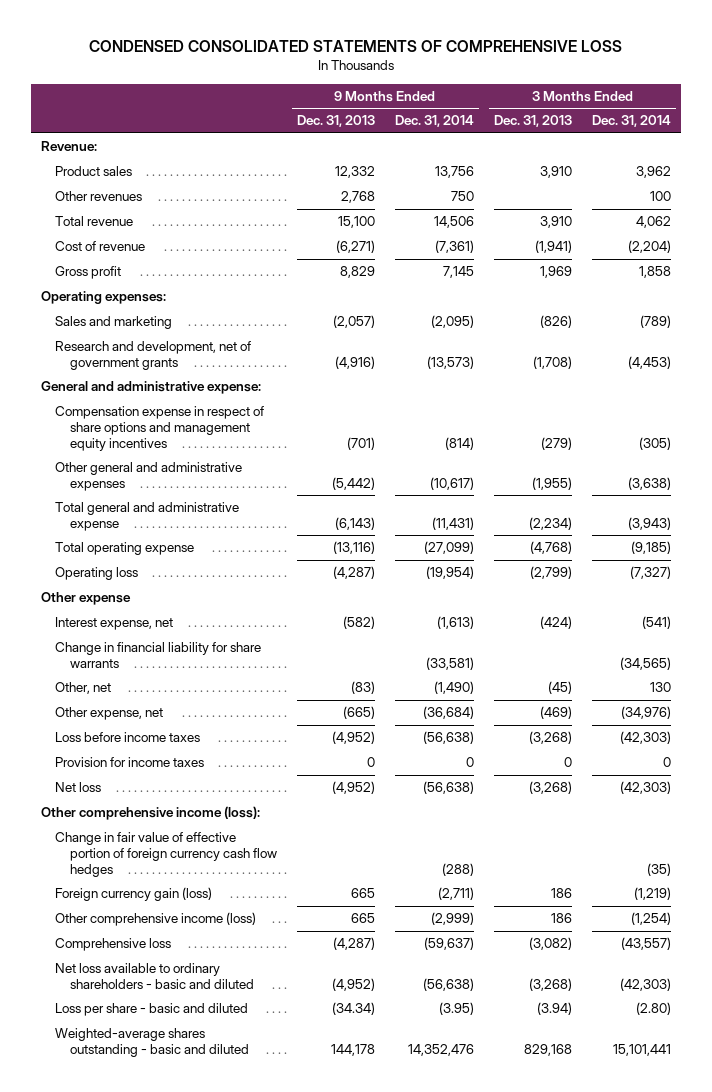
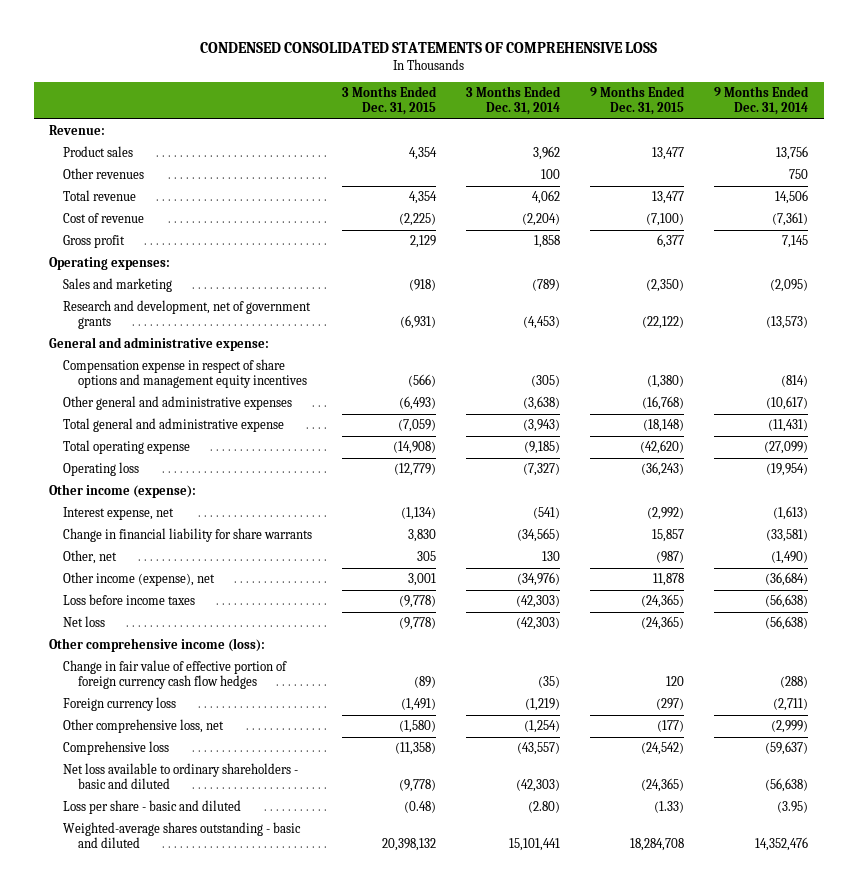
[296,115,375,128] Dec. 31, 2013 -> none
[494,115,573,128] Dec. 31, 2013 -> none
none -> [342,86,438,116] 3 Months Ended Dec. 31, 2015
none -> [590,86,686,116] 9 Months Ended Dec. 31, 2015
[40,592,131,606] Other expense -> [48,484,196,499] Other income (expense):
[55,707,164,721] Other expense, net -> [63,572,216,587] Other income (expense), net
[55,757,205,768] Provision for income taxes -> none
[55,887,213,902] Foreign currency gain (loss) -> [63,697,177,712] Foreign currency loss
[55,912,257,927] Other comprehensive income (loss) -> [63,719,225,734] Other comprehensive loss, net

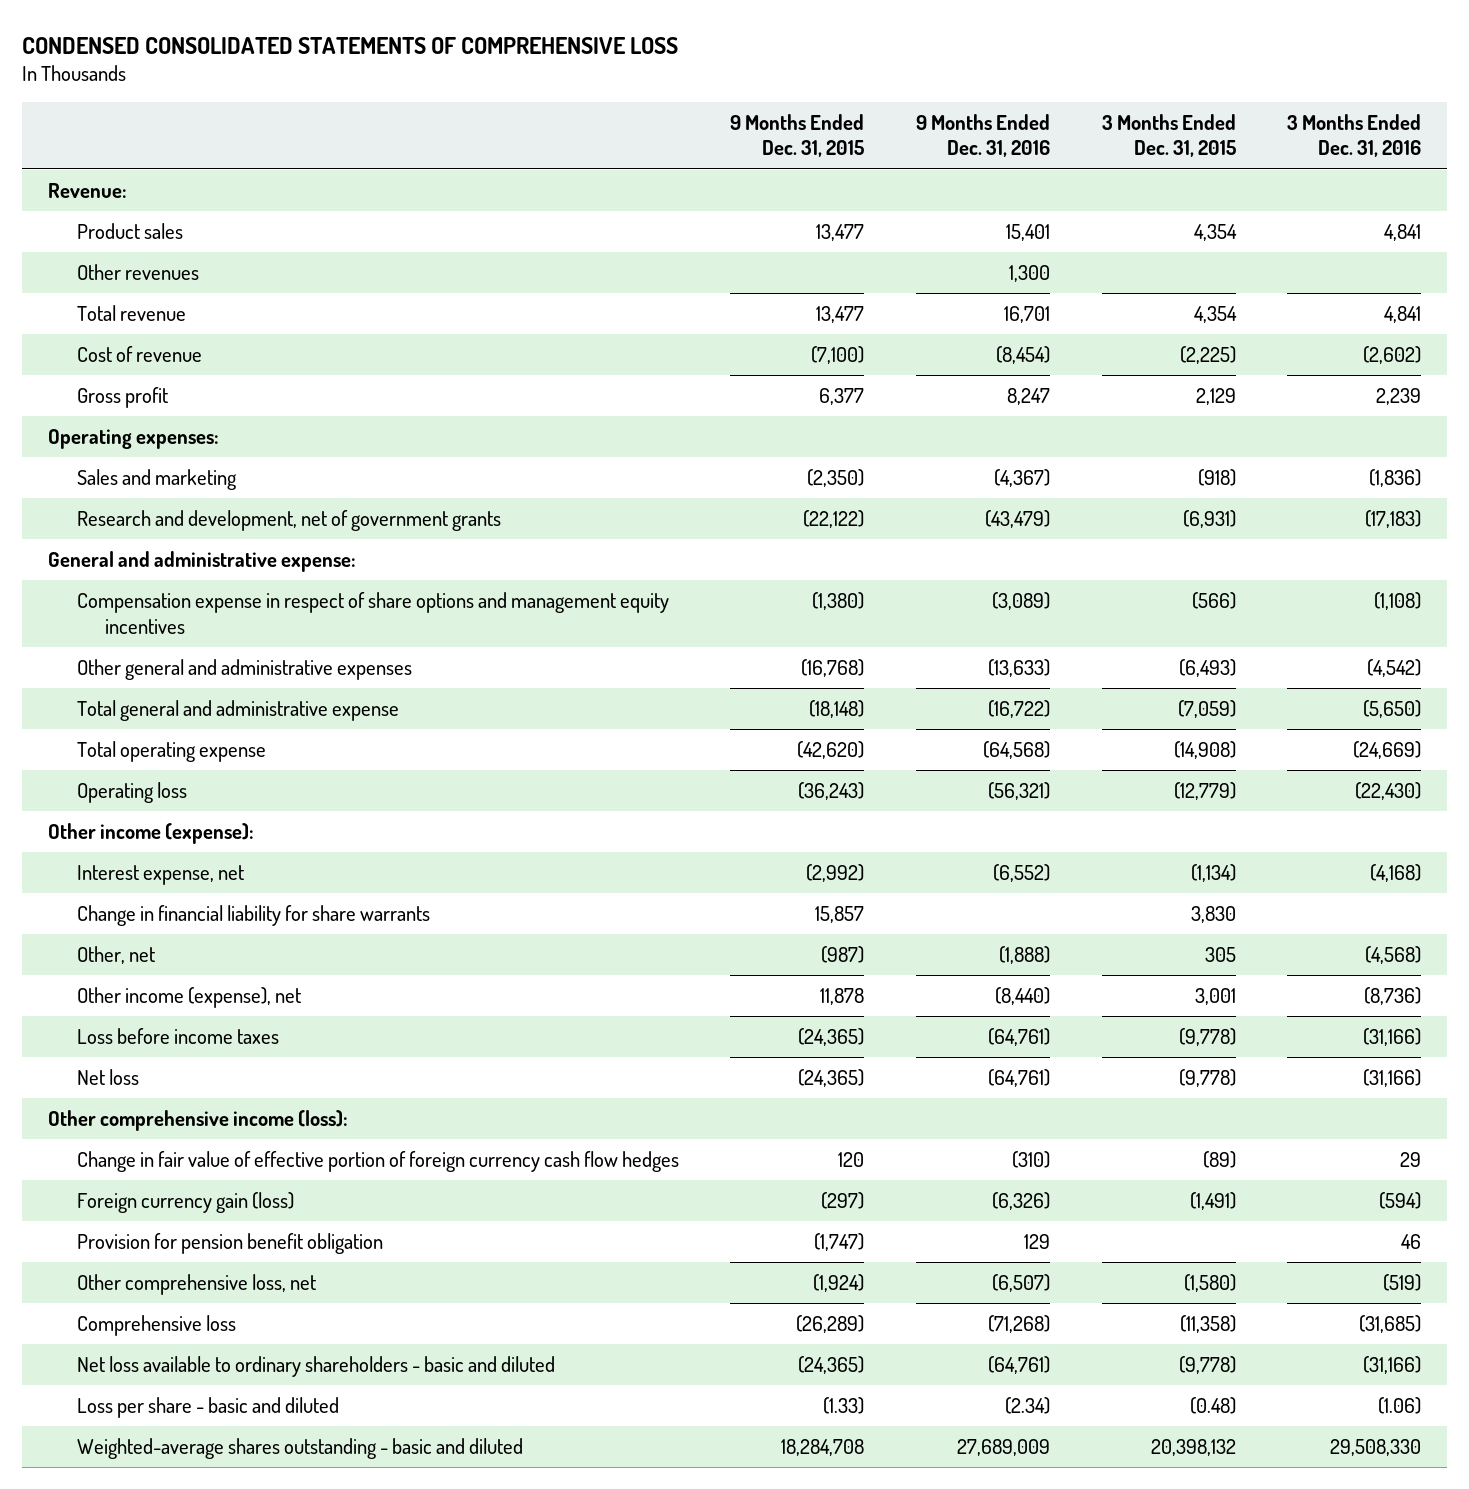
[466,86,562,116] 3 Months Ended Dec. 31, 2014 -> none
[714,86,810,116] 9 Months Ended Dec. 31, 2014 -> none
none -> [915,113,1050,158] 9 Months Ended Dec. 31, 2016
none -> [1287,113,1422,158] 3 Months Ended Dec. 31, 2016
[63,697,177,712] Foreign currency loss -> [76,1192,294,1214] Foreign currency gain (loss)
none -> [76,1233,383,1255] Provision for pension benefit obligation
[657,720,685,733] (177) -> [813,1274,865,1293] (1,924)
[641,742,685,756] (24,542) -> [796,1315,865,1334] (26,289)

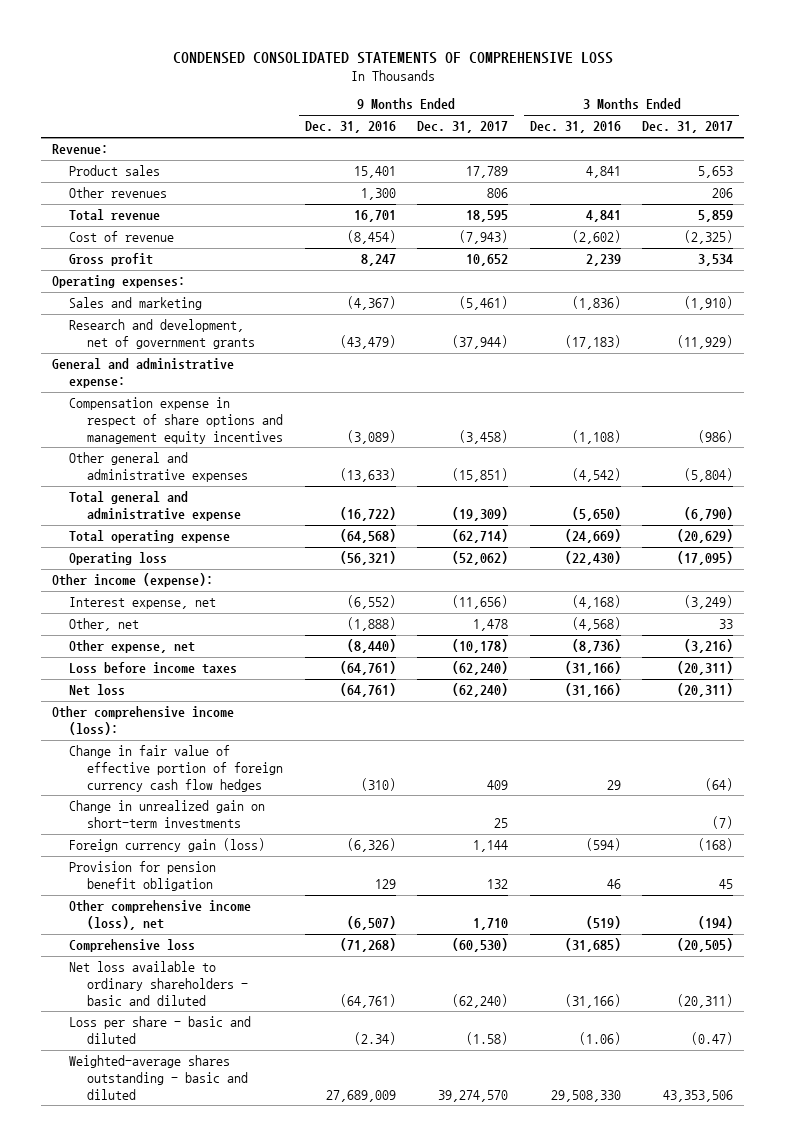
[730,113,865,158] 9 Months Ended Dec. 31, 2015 -> none
[1101,113,1236,158] 3 Months Ended Dec. 31, 2015 -> none
none -> [417,121,509,134] Dec. 31, 2017
none -> [642,121,734,134] Dec. 31, 2017
[76,905,430,927] Change in financial liability for share warrants -> none
[76,987,301,1009] Other income (expense), net -> [69,640,196,654] Other expense, net
none -> [69,800,266,829] Change in unrealized gain on short-term investments
[76,1274,316,1296] Other comprehensive loss, net -> [69,900,252,931] Other comprehensive income (loss), net

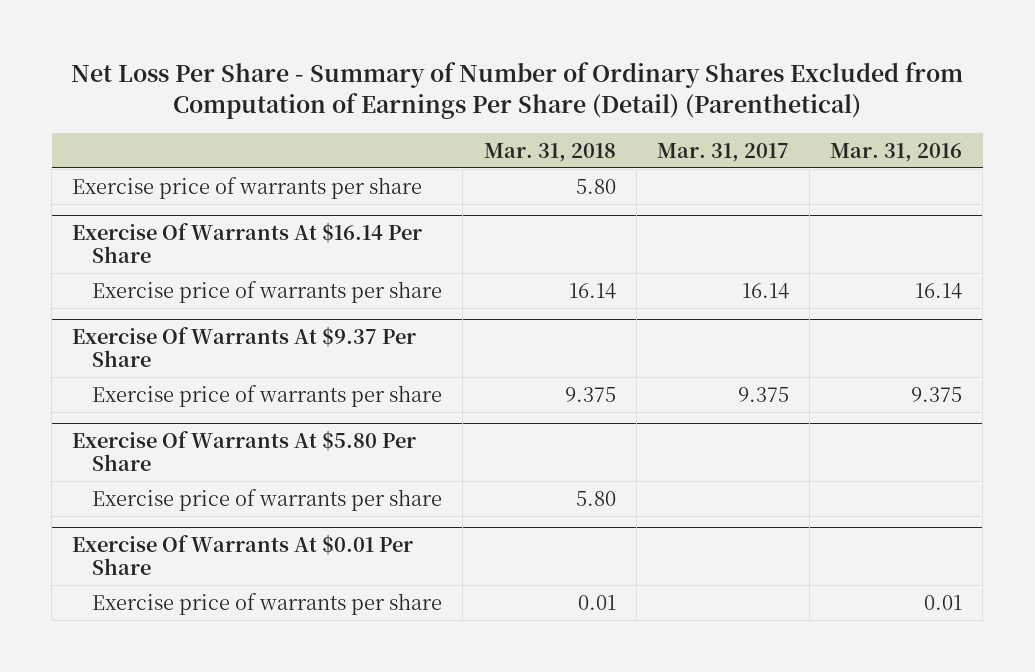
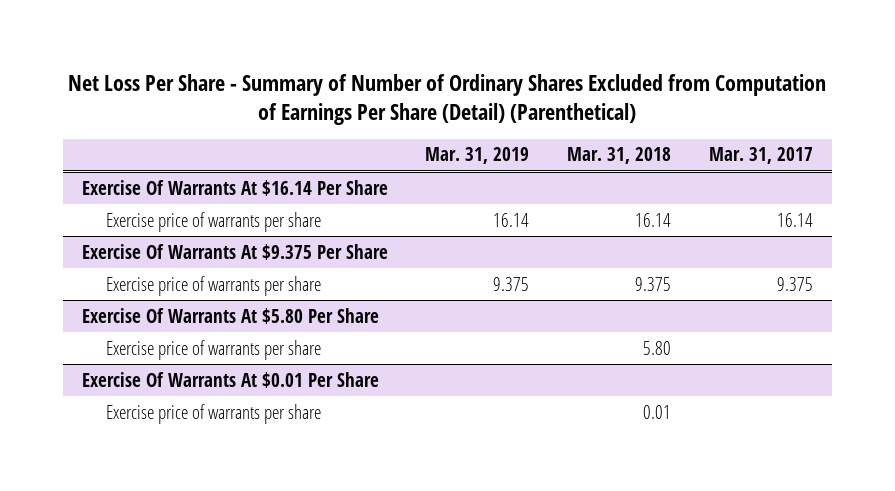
[830,142,963,162] Mar. 31, 2016 -> none
none -> [425,147,530,165] Mar. 31, 2019
[72,176,423,199] Exercise price of warrants per share -> none
[72,326,417,368] Exercise Of Warrants At $9.37 Per Share -> [81,243,388,260] Exercise Of Warrants At $9.375 Per Share

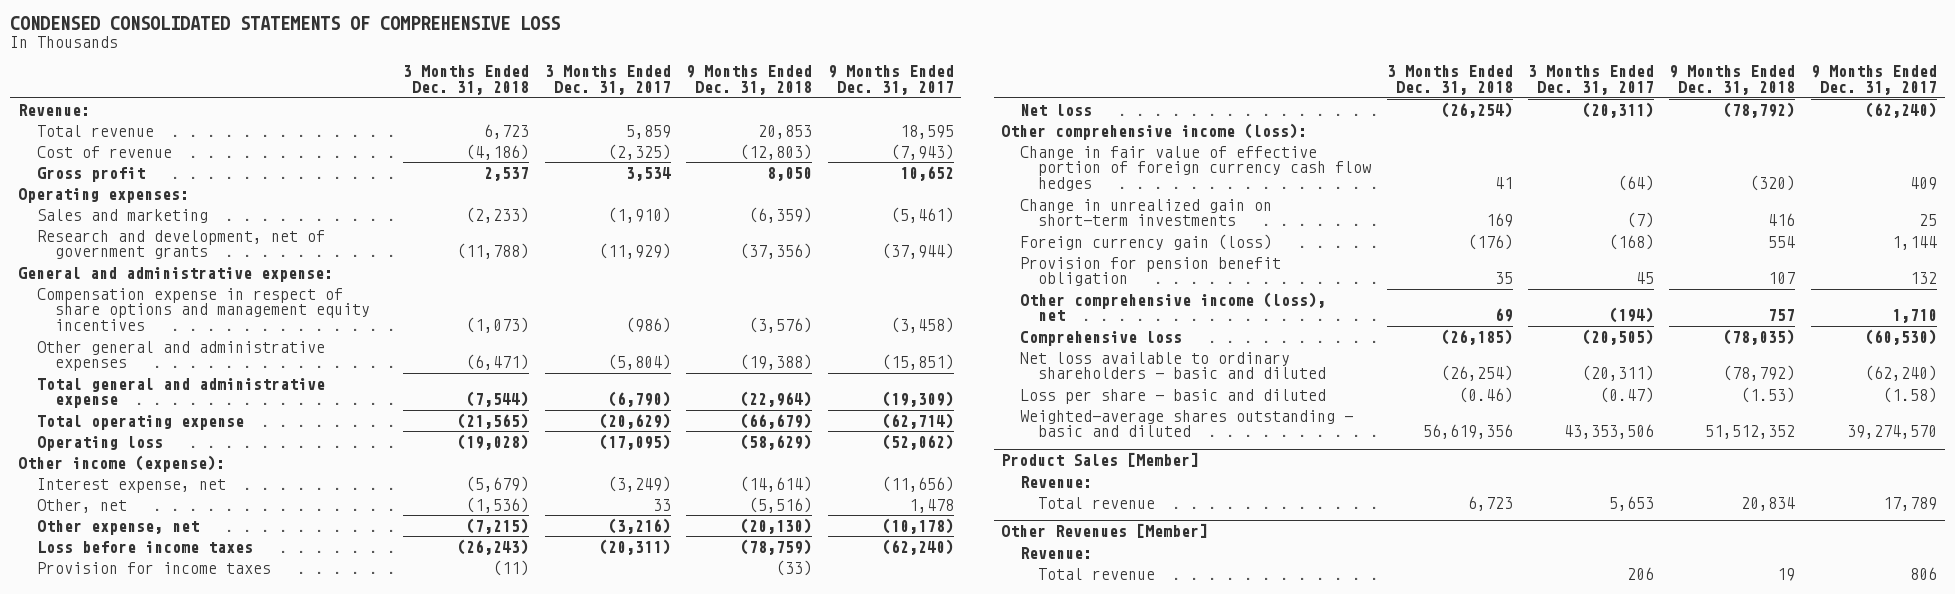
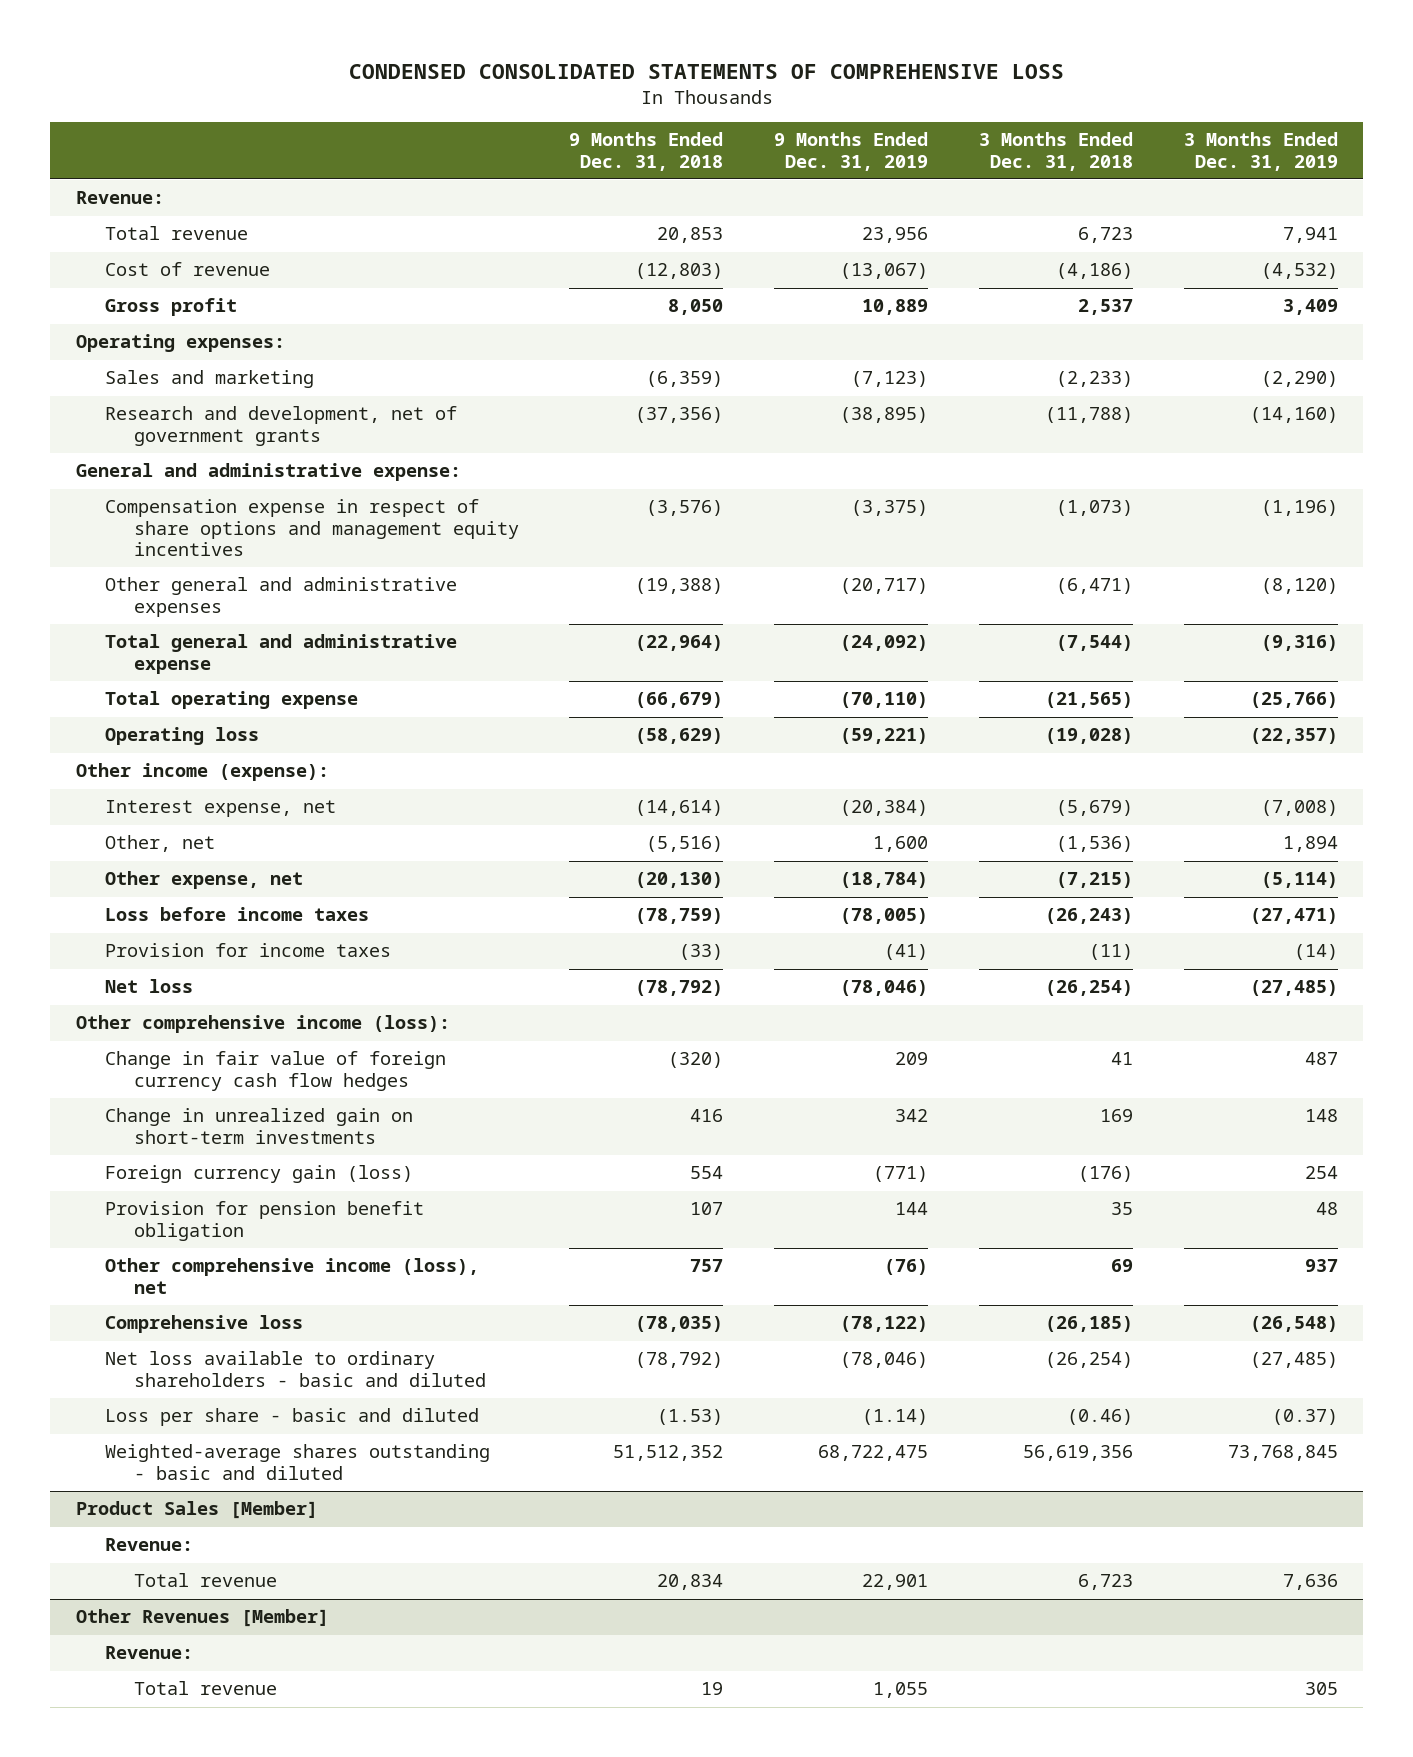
[544,65,671,96] 3 Months Ended Dec. 31, 2017 -> none
[827,65,954,96] 9 Months Ended Dec. 31, 2017 -> none
none -> [774,132,929,171] 9 Months Ended Dec. 31, 2019
none -> [1183,132,1338,171] 3 Months Ended Dec. 31, 2019
[1019,145,1372,192] Change in fair value of effective portion of foreign currency cash flow hedges -> [104,1051,446,1091] Change in fair value of foreign currency cash flow hedges

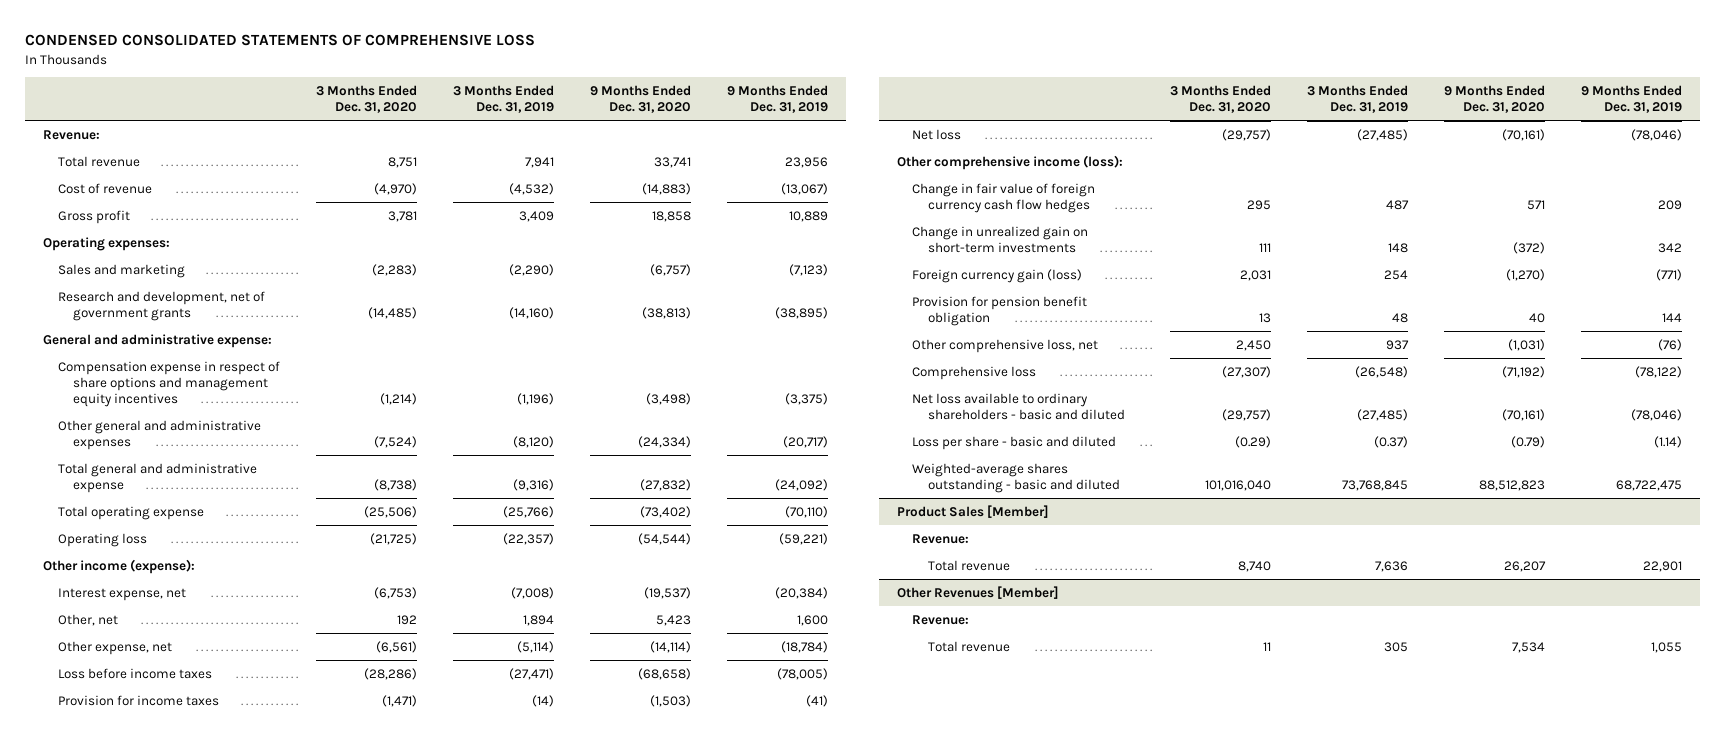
[569,132,724,171] 9 Months Ended Dec. 31, 2018 -> none
[978,132,1133,171] 3 Months Ended Dec. 31, 2018 -> none
none -> [315,84,417,113] 3 Months Ended Dec. 31, 2020
none -> [589,84,691,113] 9 Months Ended Dec. 31, 2020
[104,1258,479,1294] Other comprehensive income (loss), net -> [912,338,1099,353] Other comprehensive loss, net

